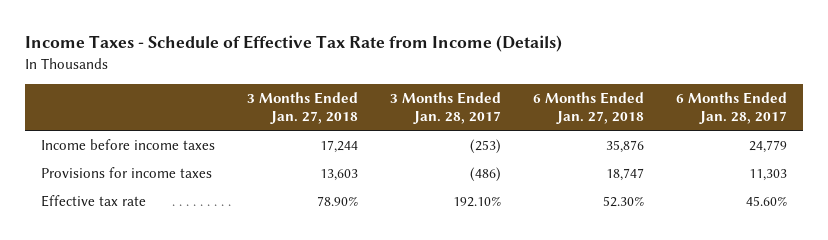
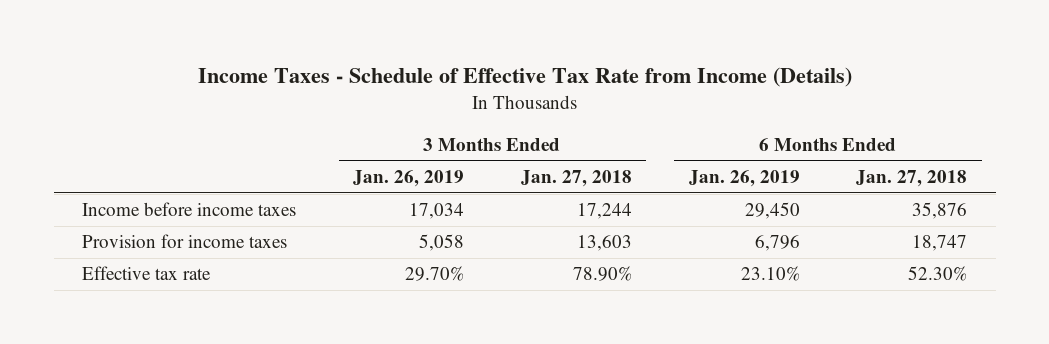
[390,91,502,125] 3 Months Ended Jan. 28, 2017 -> none
[676,91,788,125] 6 Months Ended Jan. 28, 2017 -> none
none -> [352,169,464,187] Jan. 26, 2019
none -> [688,169,800,187] Jan. 26, 2019
[40,166,212,178] Provisions for income taxes -> [81,234,287,249] Provision for income taxes

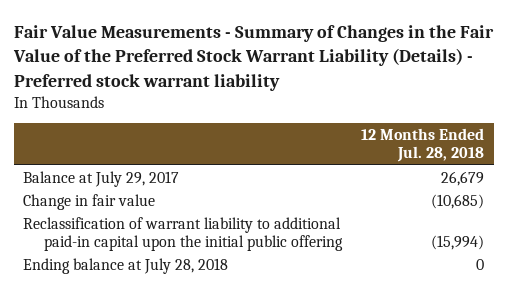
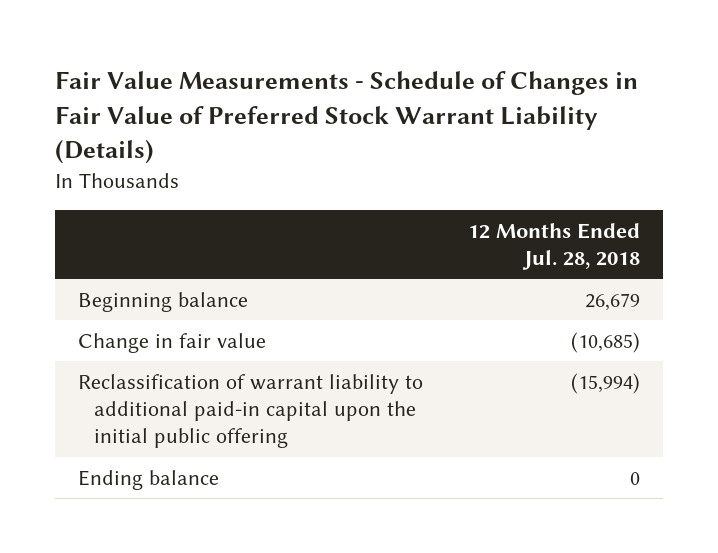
[12,24,494,91] Fair Value Measurements - Summary of Changes in the Fair Value of the Preferred Stock Warrant Liability (Details) - Preferred stock warrant liability -> [54,71,638,164] Fair Value Measurements - Schedule of Changes in Fair Value of Preferred Stock Warrant Liability (Details)
[23,170,180,187] Balance at July 29, 2017 -> [77,291,248,312] Beginning balance
[23,257,229,274] Ending balance at July 28, 2018 -> [77,469,219,490] Ending balance

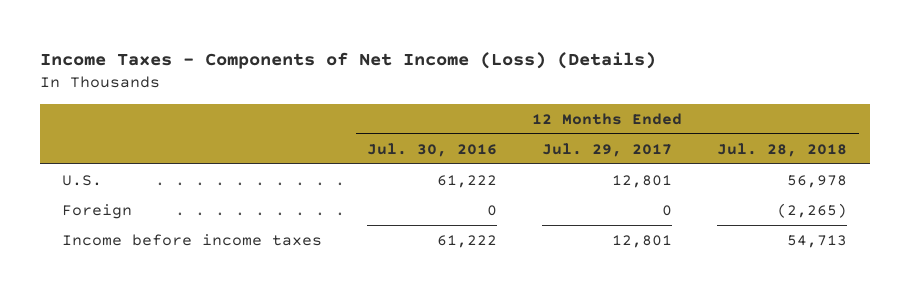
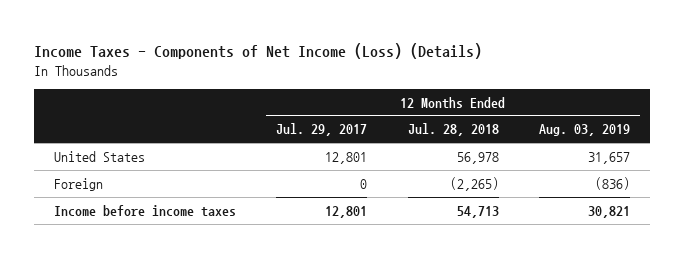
[367,142,498,157] Jul. 30, 2016 -> none
none -> [538,124,630,137] Aug. 03, 2019
[62,174,103,186] U.S. -> [54,150,146,162] United States

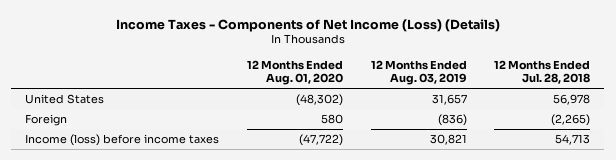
[276,123,368,137] Jul. 29, 2017 -> none
none -> [246,59,343,85] 12 Months Ended Aug. 01, 2020
[54,204,237,217] Income before income taxes -> [25,134,220,147] Income (loss) before income taxes

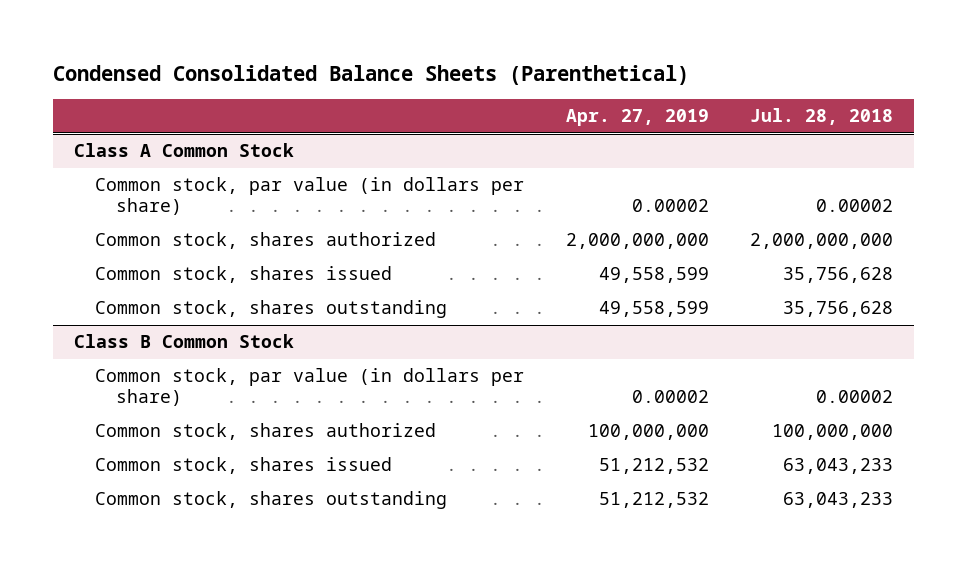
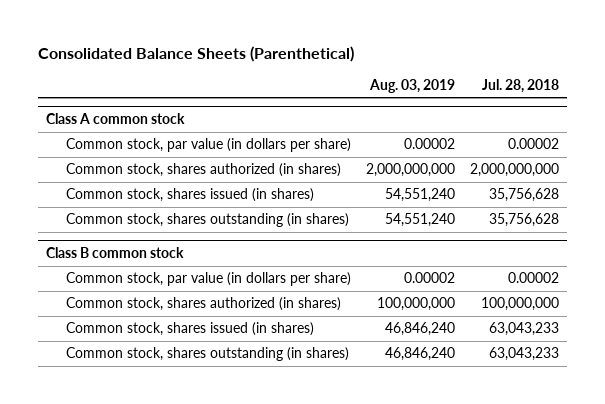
[53,65,690,86] Condensed Consolidated Balance Sheets (Parenthetical) -> [38,45,355,62] Consolidated Balance Sheets (Parenthetical)
[565,109,709,127] Apr. 27, 2019 -> none
none -> [368,78,455,93] Aug. 03, 2019
[74,143,295,158] Class A Common Stock -> [45,113,185,125] Class A common stock
[95,232,437,250] Common stock, shares authorized -> [65,163,341,178] Common stock, shares authorized (in shares)
[95,266,393,284] Common stock, shares issued -> [65,188,314,203] Common stock, shares issued (in shares)
[95,300,448,319] Common stock, shares outstanding -> [65,213,349,228] Common stock, shares outstanding (in shares)
[74,334,295,349] Class B Common Stock -> [45,247,184,259] Class B common stock
[95,423,437,441] Common stock, shares authorized -> [65,297,341,312] Common stock, shares authorized (in shares)
[95,457,393,475] Common stock, shares issued -> [65,322,314,337] Common stock, shares issued (in shares)
[95,491,448,510] Common stock, shares outstanding -> [65,347,349,362] Common stock, shares outstanding (in shares)

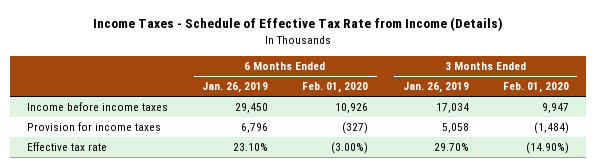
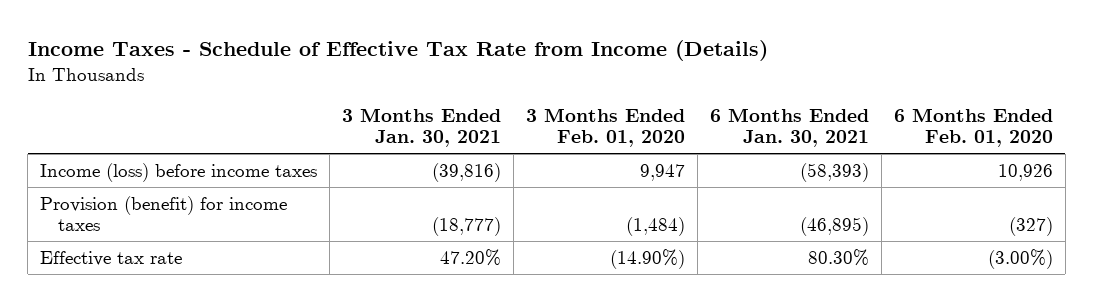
[202,82,269,94] Jan. 26, 2019 -> none
[402,82,469,94] Jan. 26, 2019 -> none
none -> [342,107,502,148] 3 Months Ended Jan. 30, 2021
none -> [710,107,870,148] 6 Months Ended Jan. 30, 2021
[27,102,169,112] Income before income taxes -> [40,162,318,182] Income (loss) before income taxes
[27,122,162,132] Provision for income taxes -> [40,195,288,232] Provision (benefit) for income taxes

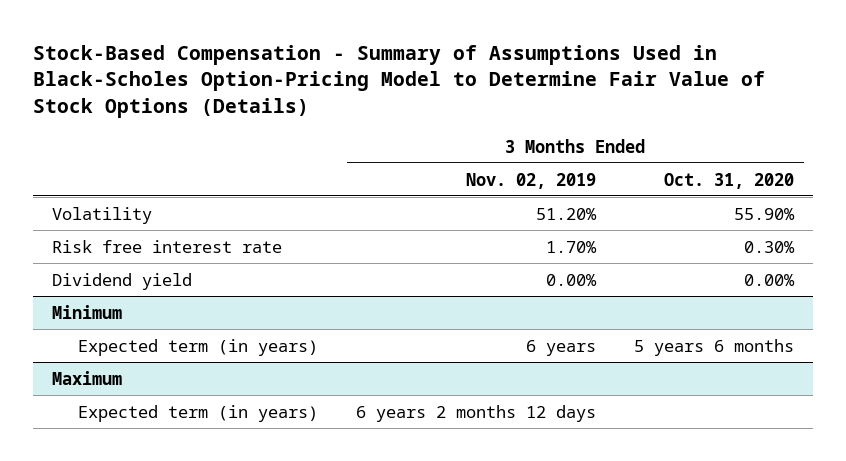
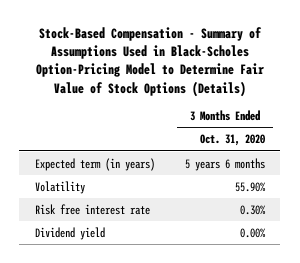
[466,172,597,189] Nov. 02, 2019 -> none
none -> [34,157,155,171] Expected term (in years)
[52,304,123,319] Minimum -> none
[78,338,319,356] Expected term (in years) -> none
[52,370,123,385] Maximum -> none
[78,404,319,422] Expected term (in years) -> none

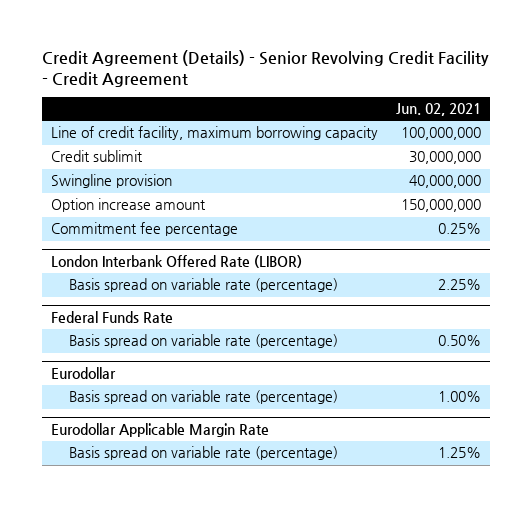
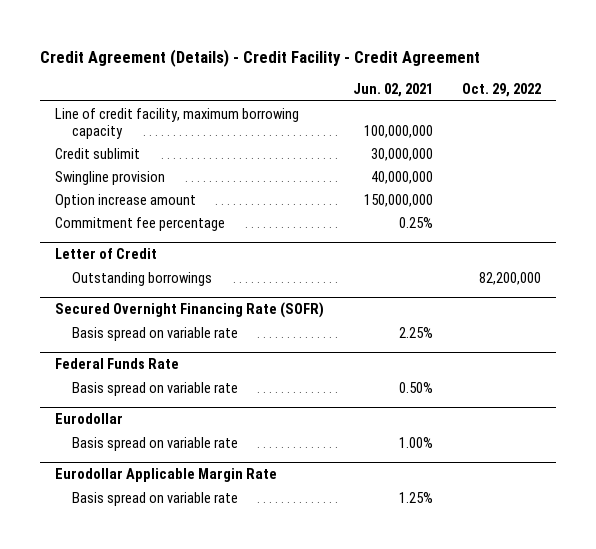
[41,49,489,87] Credit Agreement (Details) - Senior Revolving Credit Facility - Credit Agreement -> [40,48,481,67] Credit Agreement (Details) - Credit Facility - Credit Agreement
none -> [462,83,542,98] Oct. 29, 2022
[50,255,302,269] London Interbank Offered Rate (LIBOR) -> [54,248,157,260] Letter of Credit
none -> [72,271,213,286] Outstanding borrowings
none -> [54,302,324,319] Secured Overnight Financing Rate (SOFR)
[68,278,338,293] Basis spread on variable rate (percentage) -> [72,326,239,341] Basis spread on variable rate
[68,334,338,349] Basis spread on variable rate (percentage) -> [72,381,239,396] Basis spread on variable rate
[68,390,338,405] Basis spread on variable rate (percentage) -> [72,436,239,451] Basis spread on variable rate
[68,446,338,461] Basis spread on variable rate (percentage) -> [72,491,239,506] Basis spread on variable rate

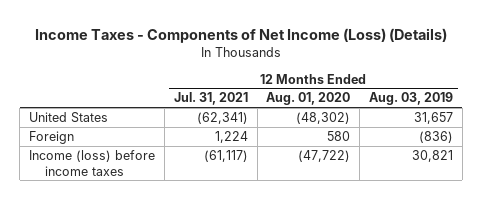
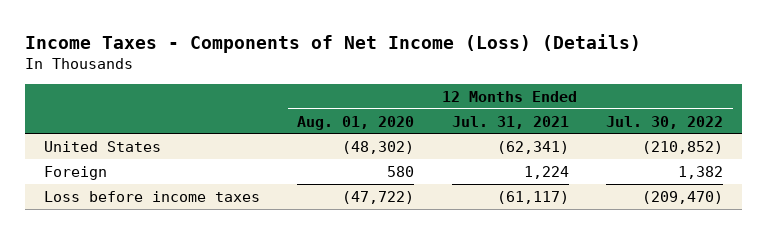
[369,92,454,106] Aug. 03, 2019 -> none
none -> [606,115,724,129] Jul. 30, 2022
[29,150,156,176] Income (loss) before income taxes -> [43,190,260,202] Loss before income taxes

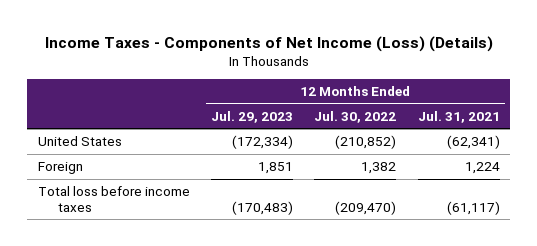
[297,115,415,130] Aug. 01, 2020 -> none
none -> [210,110,293,123] Jul. 29, 2023
[43,190,260,202] Loss before income taxes -> [37,186,190,212] Total loss before income taxes

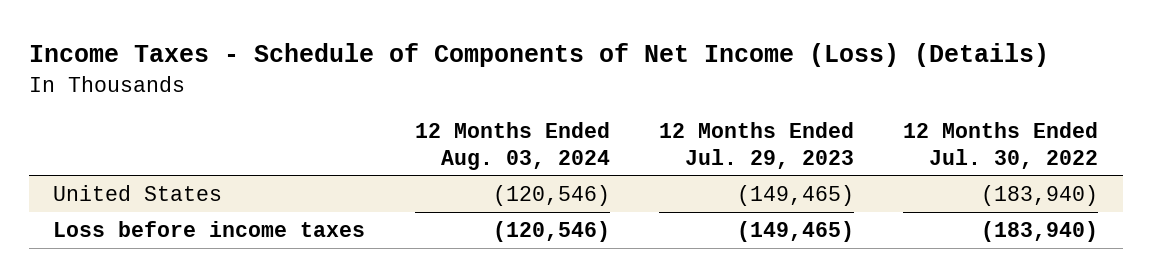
[44,35,493,52] Income Taxes - Components of Net Income (Loss) (Details) -> [28,43,1049,68] Income Taxes - Schedule of Components of Net Income (Loss) (Details)
[417,110,500,123] Jul. 31, 2021 -> none
none -> [414,122,610,170] 12 Months Ended Aug. 03, 2024
[37,162,83,175] Foreign -> none
[231,135,293,150] (172,334) -> [737,185,855,207] (149,465)
[335,135,397,150] (210,852) -> [981,185,1099,207] (183,940)
[37,186,190,212] Total loss before income taxes -> [53,221,366,238] Loss before income taxes
[231,200,293,215] (170,483) -> [737,221,855,243] (149,465)
[335,200,397,215] (209,470) -> [981,221,1099,243] (183,940)

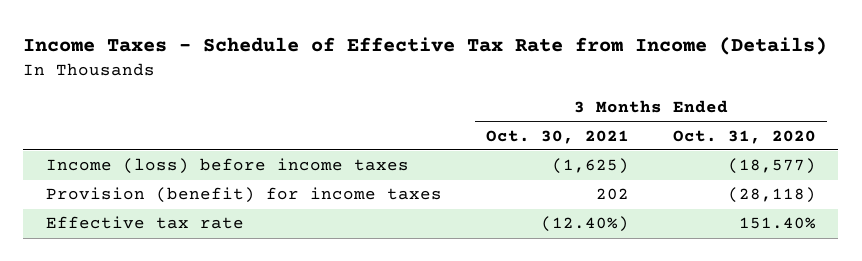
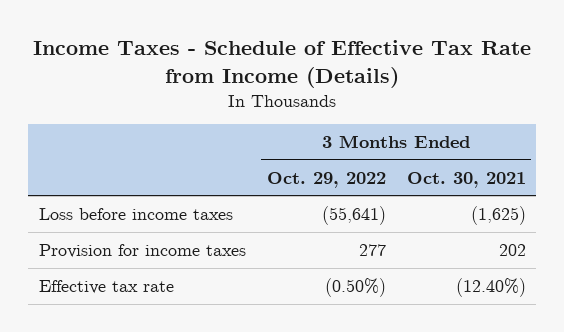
[673,129,817,144] Oct. 31, 2020 -> none
none -> [266,171,386,188] Oct. 29, 2022
[45,158,409,175] Income (loss) before income taxes -> [38,207,233,220] Loss before income taxes
[45,187,442,204] Provision (benefit) for income taxes -> [38,243,246,258] Provision for income taxes

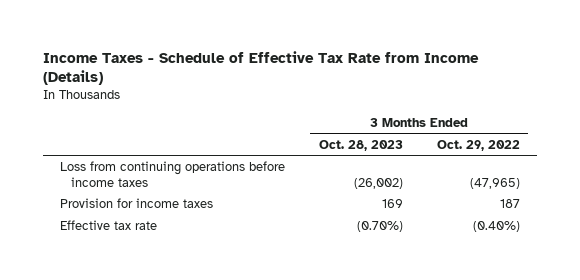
[406,171,526,188] Oct. 30, 2021 -> none
none -> [318,139,403,151] Oct. 28, 2023
[38,207,233,220] Loss before income taxes -> [59,161,285,187] Loss from continuing operations before income taxes
[321,205,386,225] (55,641) -> [469,177,520,189] (47,965)
[358,243,386,256] 277 -> [499,199,520,209] 187
[324,277,386,297] (0.50%) -> [472,221,520,233] (0.40%)

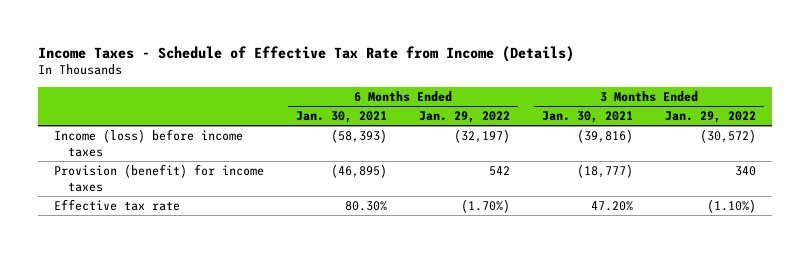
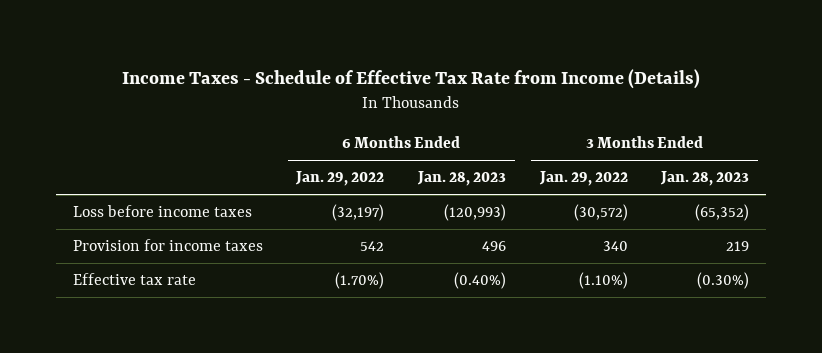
[296,110,388,123] Jan. 30, 2021 -> none
[542,110,634,123] Jan. 30, 2021 -> none
none -> [417,171,507,187] Jan. 28, 2023
none -> [660,171,750,187] Jan. 28, 2023
[54,128,244,157] Income (loss) before income taxes -> [72,205,252,218] Loss before income taxes
[54,163,265,192] Provision (benefit) for income taxes -> [72,239,263,252] Provision for income taxes

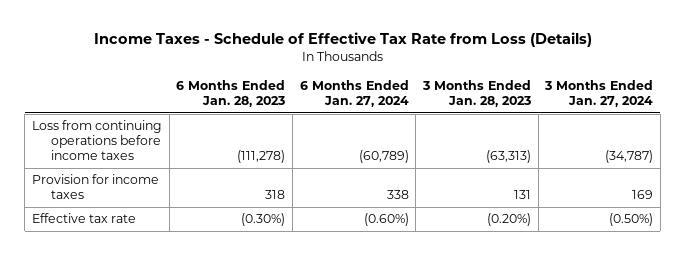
[122,68,701,89] Income Taxes - Schedule of Effective Tax Rate from Income (Details) -> [93,32,592,48] Income Taxes - Schedule of Effective Tax Rate from Loss (Details)
[295,171,385,187] Jan. 29, 2022 -> none
[538,171,628,187] Jan. 29, 2022 -> none
none -> [299,79,409,107] 6 Months Ended Jan. 27, 2024
none -> [544,79,654,107] 3 Months Ended Jan. 27, 2024
[72,205,252,218] Loss before income taxes -> [32,120,163,161] Loss from continuing operations before income taxes
[444,204,507,222] (120,993) -> [237,150,286,164] (111,278)
[695,204,750,222] (65,352) -> [485,150,531,164] (63,313)
[482,241,507,252] 496 -> [265,190,286,200] 318
[726,241,750,252] 219 -> [513,190,531,200] 131
[454,272,507,290] (0.40%) -> [241,213,286,227] (0.30%)
[697,272,750,290] (0.30%) -> [486,213,531,227] (0.20%)

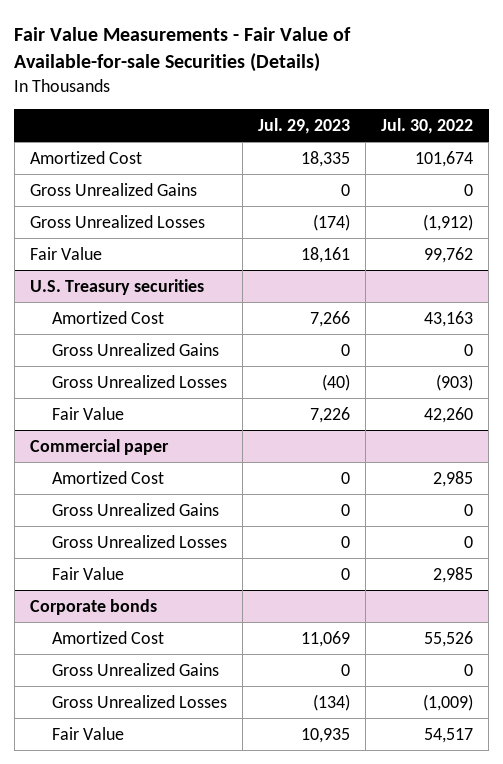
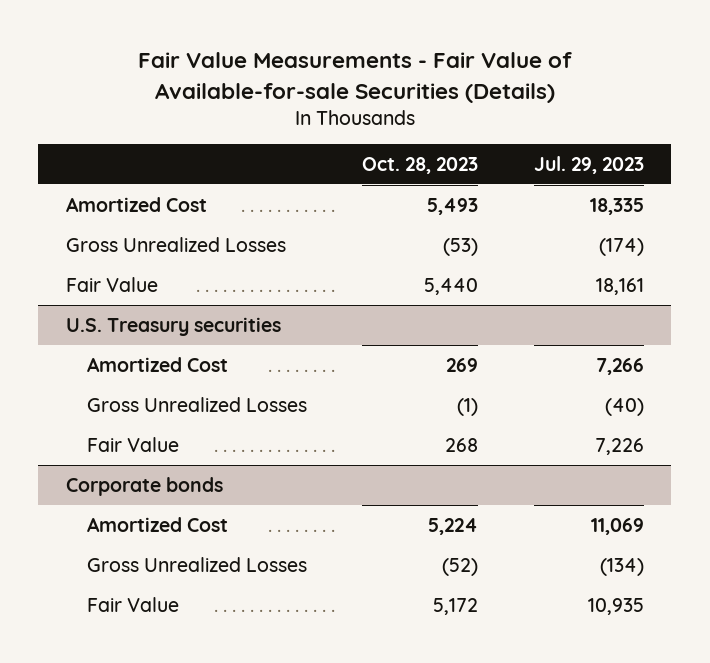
[381,117,474,134] Jul. 30, 2022 -> none
none -> [362,156,479,174] Oct. 28, 2023
[29,182,197,196] Gross Unrealized Gains -> none
[52,342,220,356] Gross Unrealized Gains -> none
[29,438,169,455] Commercial paper -> none
[52,470,165,484] Amortized Cost -> none
[52,502,220,516] Gross Unrealized Gains -> none
[52,534,228,548] Gross Unrealized Losses -> none
[52,566,125,580] Fair Value -> none
[52,662,220,676] Gross Unrealized Gains -> none

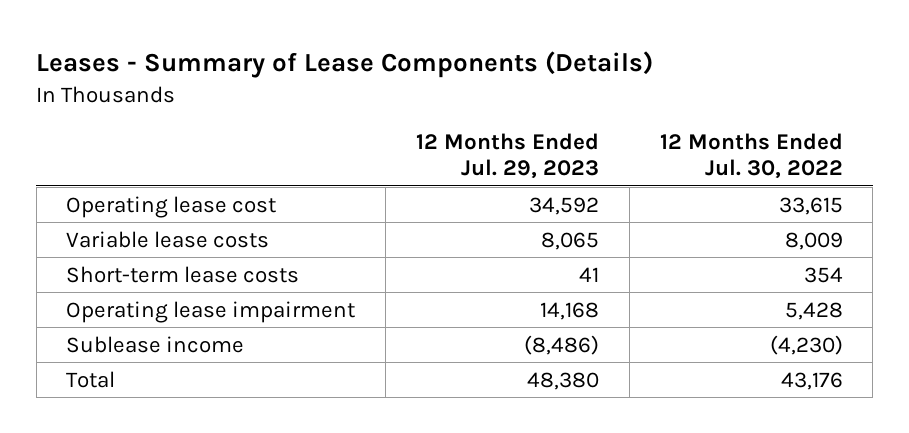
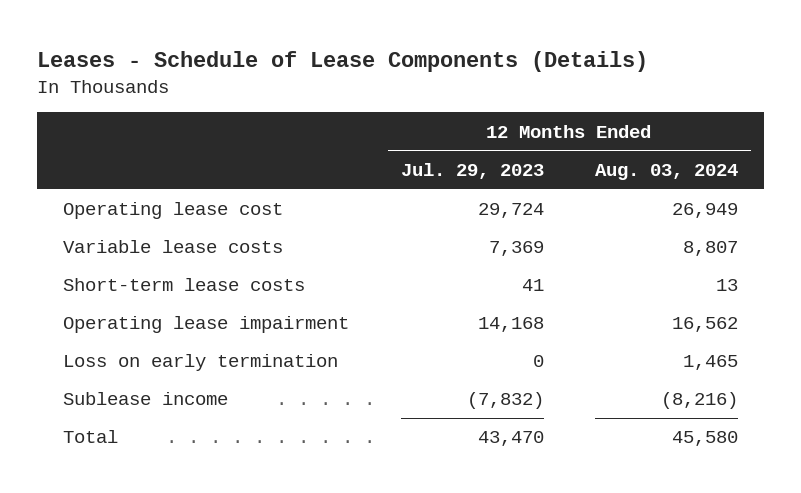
[36,51,654,79] Leases - Summary of Lease Components (Details) -> [37,51,649,73] Leases - Schedule of Lease Components (Details)
[659,132,843,180] 12 Months Ended Jul. 30, 2022 -> none
none -> [595,163,739,180] Aug. 03, 2024
[528,196,599,215] 34,592 -> [477,203,544,219] 29,724
[540,231,599,250] 8,065 -> [488,241,544,257] 7,369
none -> [63,354,339,372] Loss on early termination
[523,334,599,355] (8,486) -> [466,392,544,410] (7,832)
[526,371,599,390] 48,380 -> [477,431,544,447] 43,470

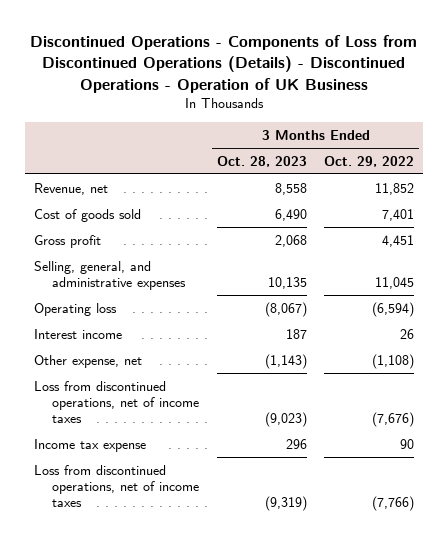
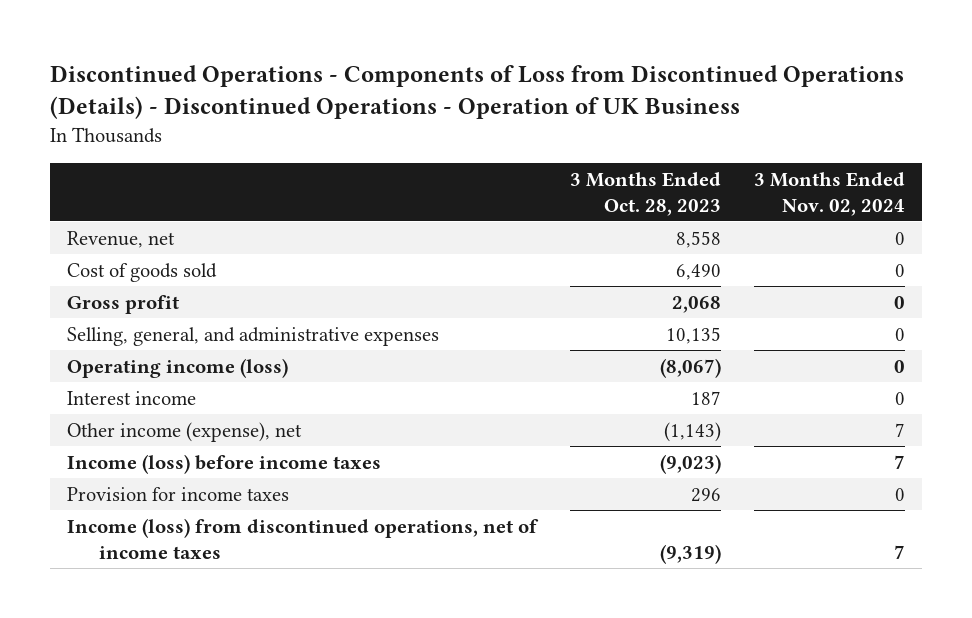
[324,155,415,167] Oct. 29, 2022 -> none
none -> [754,171,906,216] 3 Months Ended Nov. 02, 2024
[33,302,117,316] Operating loss -> [66,357,288,378] Operating income (loss)
[33,354,142,368] Other expense, net -> [66,421,302,442] Other income (expense), net
[33,380,199,424] Loss from discontinued operations, net of income taxes -> [66,453,381,474] Income (loss) before income taxes
[33,438,146,452] Income tax expense -> [66,486,289,501] Provision for income taxes
[33,464,199,508] Loss from discontinued operations, net of income taxes -> [66,517,539,559] Income (loss) from discontinued operations, net of income taxes

